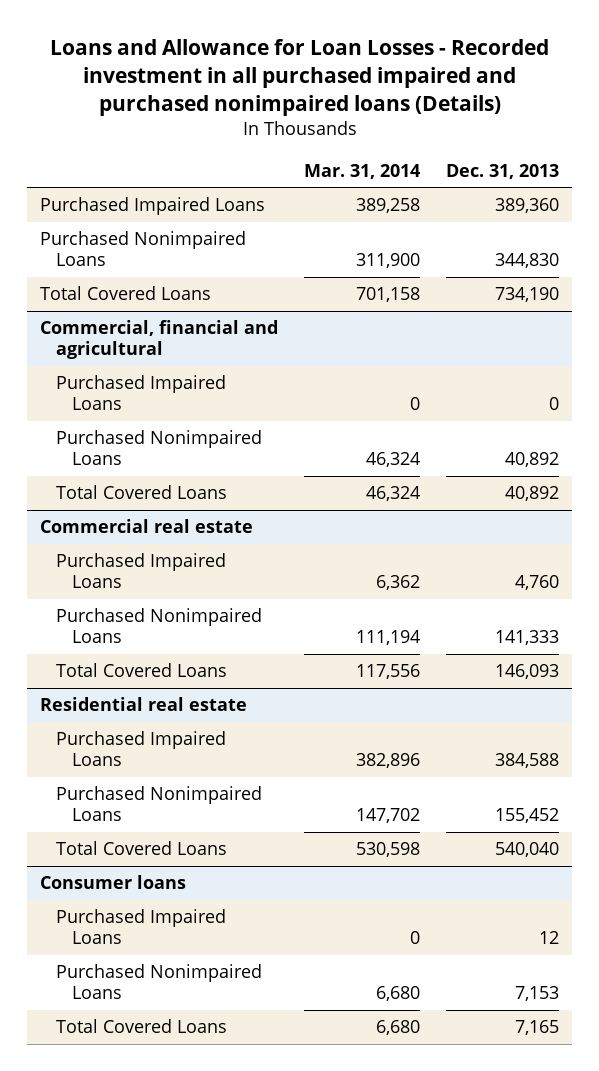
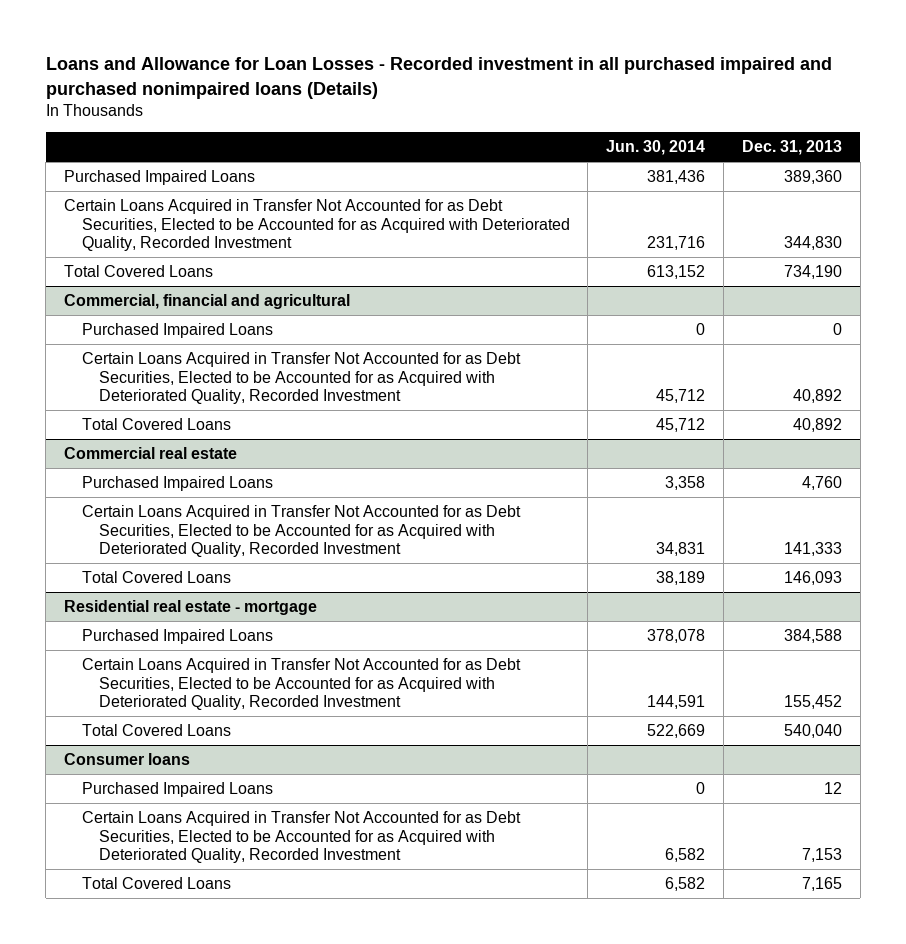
[304,163,421,179] Mar. 31, 2014 -> none
none -> [606,140,706,156] Jun. 30, 2014
[39,231,246,267] Purchased Nonimpaired Loans -> [64,199,570,251] Certain Loans Acquired in Transfer Not Accounted for as Debt Securities, Elected to be Accounted for as Acquired with Deteriorated Quality, Recorded Investment
[56,430,263,466] Purchased Nonimpaired Loans -> [81,352,521,404] Certain Loans Acquired in Transfer Not Accounted for as Debt Securities, Elected to be Accounted for as Acquired with Deteriorated Quality, Recorded Investment
[56,608,263,644] Purchased Nonimpaired Loans -> [81,505,521,557] Certain Loans Acquired in Transfer Not Accounted for as Debt Securities, Elected to be Accounted for as Acquired with Deteriorated Quality, Recorded Investment
[39,697,247,712] Residential real estate -> [64,600,318,616] Residential real estate - mortgage
[56,786,263,822] Purchased Nonimpaired Loans -> [81,658,521,710] Certain Loans Acquired in Transfer Not Accounted for as Debt Securities, Elected to be Accounted for as Acquired with Deteriorated Quality, Recorded Investment
[56,964,263,1000] Purchased Nonimpaired Loans -> [81,811,521,863] Certain Loans Acquired in Transfer Not Accounted for as Debt Securities, Elected to be Accounted for as Acquired with Deteriorated Quality, Recorded Investment

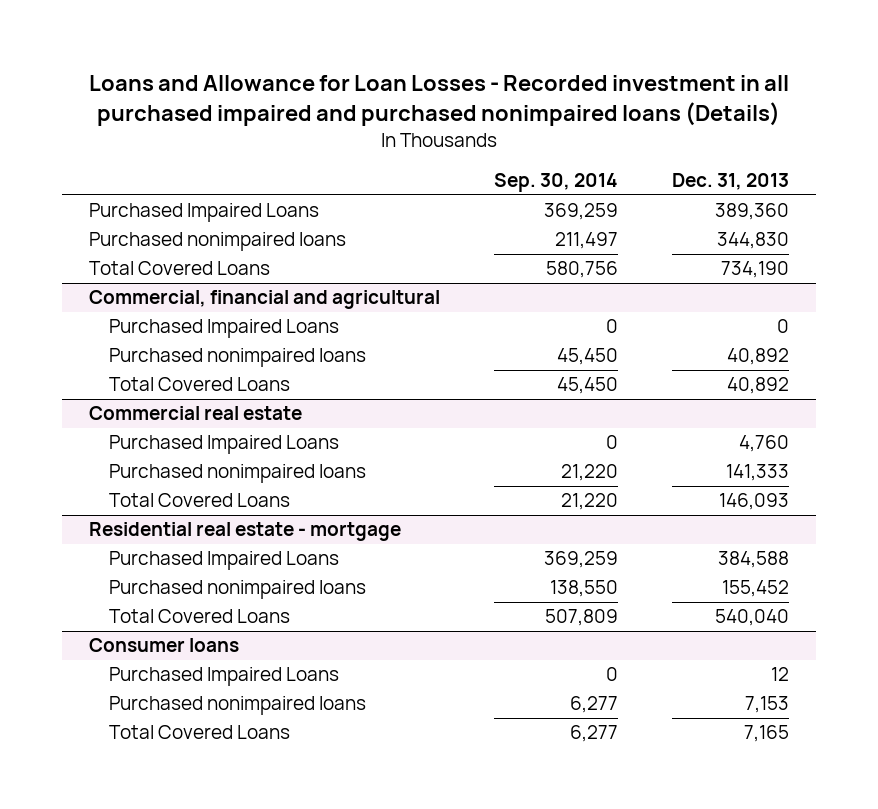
[606,140,706,156] Jun. 30, 2014 -> none
none -> [494,173,619,193] Sep. 30, 2014
[64,199,570,251] Certain Loans Acquired in Transfer Not Accounted for as Debt Securities, Elected to be Accounted for as Acquired with Deteriorated Quality, Recorded Investment -> [88,232,346,252] Purchased nonimpaired loans
[81,352,521,404] Certain Loans Acquired in Transfer Not Accounted for as Debt Securities, Elected to be Accounted for as Acquired with Deteriorated Quality, Recorded Investment -> [108,348,366,368] Purchased nonimpaired loans
[81,505,521,557] Certain Loans Acquired in Transfer Not Accounted for as Debt Securities, Elected to be Accounted for as Acquired with Deteriorated Quality, Recorded Investment -> [108,464,366,484] Purchased nonimpaired loans
[81,658,521,710] Certain Loans Acquired in Transfer Not Accounted for as Debt Securities, Elected to be Accounted for as Acquired with Deteriorated Quality, Recorded Investment -> [108,580,366,600] Purchased nonimpaired loans
[81,811,521,863] Certain Loans Acquired in Transfer Not Accounted for as Debt Securities, Elected to be Accounted for as Acquired with Deteriorated Quality, Recorded Investment -> [108,696,366,716] Purchased nonimpaired loans

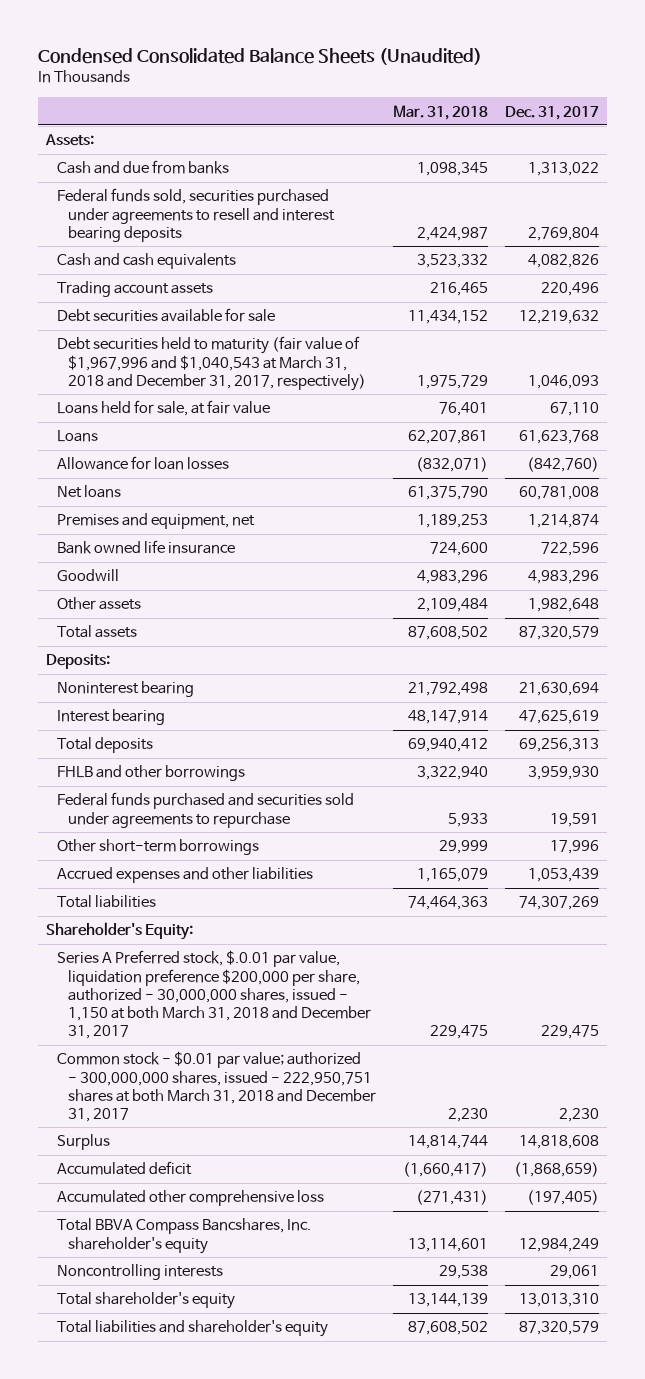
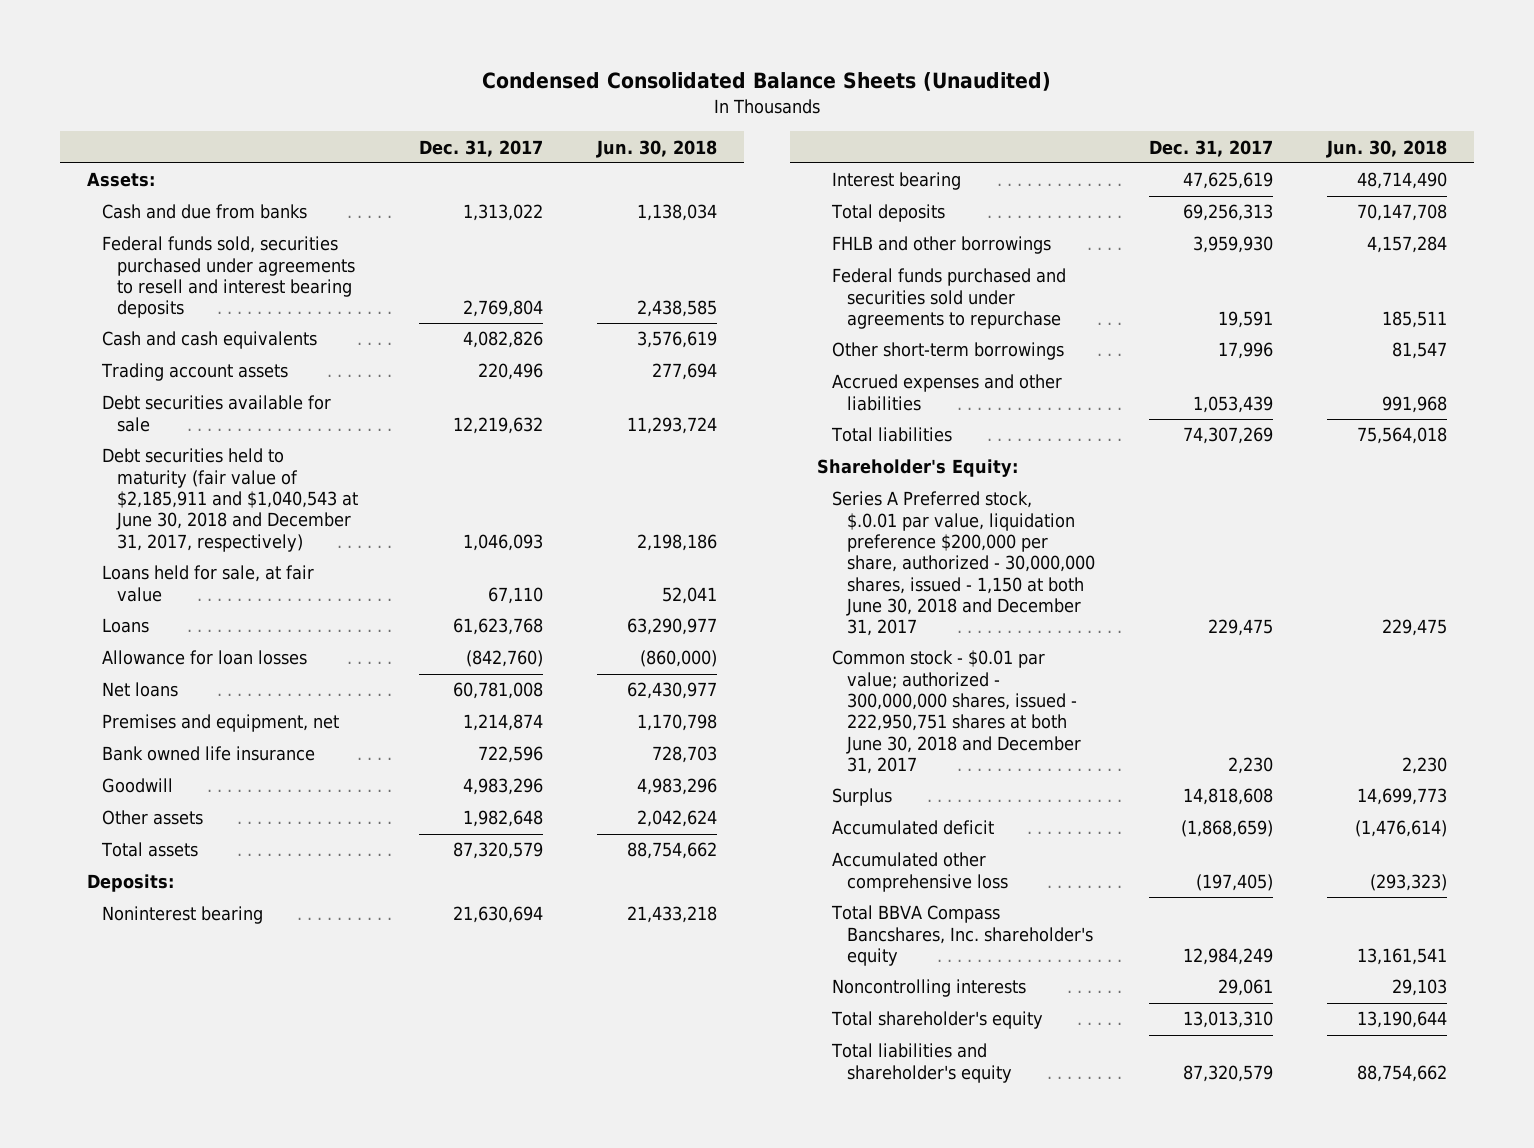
[393,104,489,120] Mar. 31, 2018 -> none
none -> [596,139,718,158] Jun. 30, 2018
[57,336,367,391] Debt securities held to maturity (fair value of $1,967,996 and $1,040,543 at March 31, 2018 and December 31, 2017, respectively) -> [101,448,358,552] Debt securities held to maturity (fair value of $2,185,911 and $1,040,543 at June 30, 2018 and December 31, 2017, respectively)
[57,950,372,1040] Series A Preferred stock, $.0.01 par value, liquidation preference $200,000 per share, authorized - 30,000,000 shares, issued - 1,150 at both March 31, 2018 and December 31, 2017 -> [831,491,1095,637] Series A Preferred stock, $.0.01 par value, liquidation preference $200,000 per share, authorized - 30,000,000 shares, issued - 1,150 at both June 30, 2018 and December 31, 2017
[57,1051,377,1123] Common stock - $0.01 par value; authorized - 300,000,000 shares, issued - 222,950,751 shares at both March 31, 2018 and December 31, 2017 -> [831,650,1081,774] Common stock - $0.01 par value; authorized - 300,000,000 shares, issued - 222,950,751 shares at both June 30, 2018 and December 31, 2017

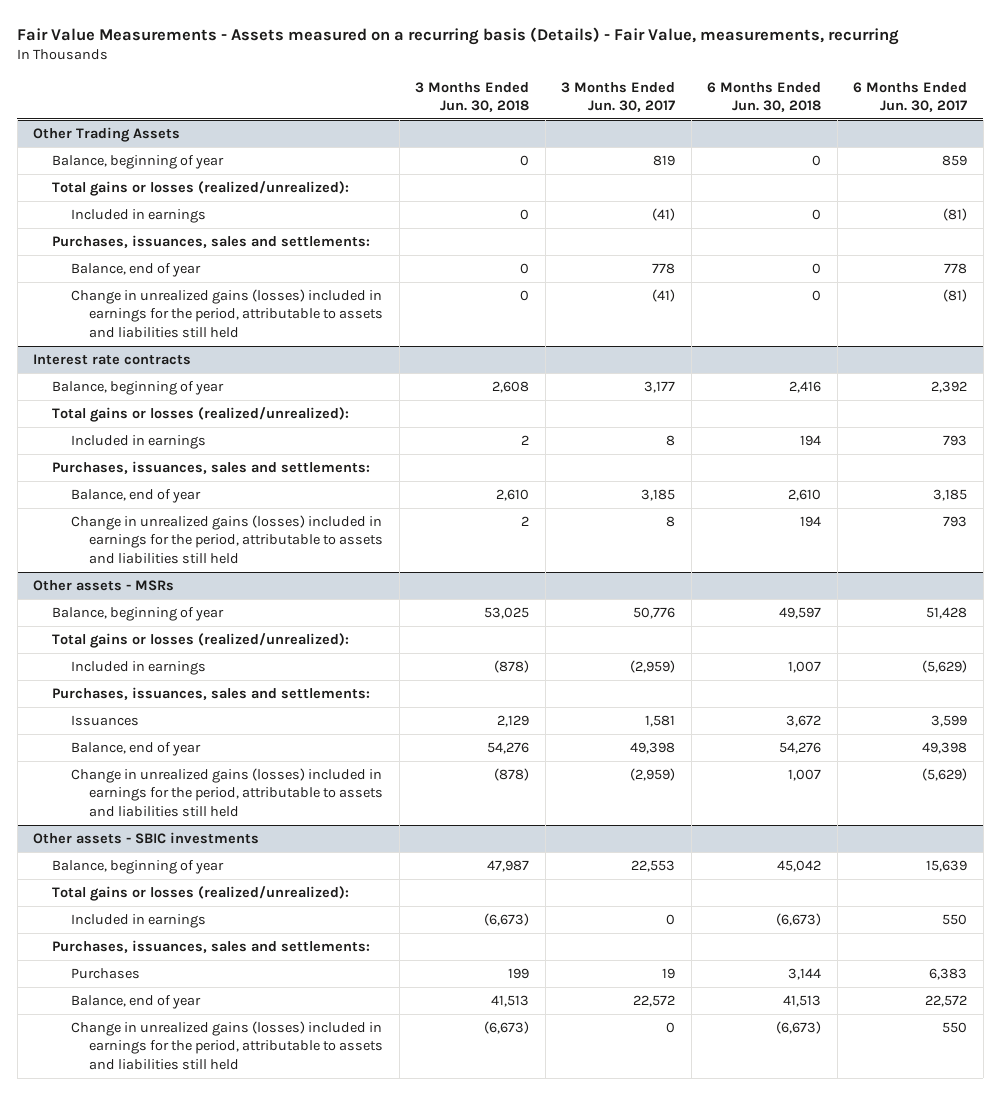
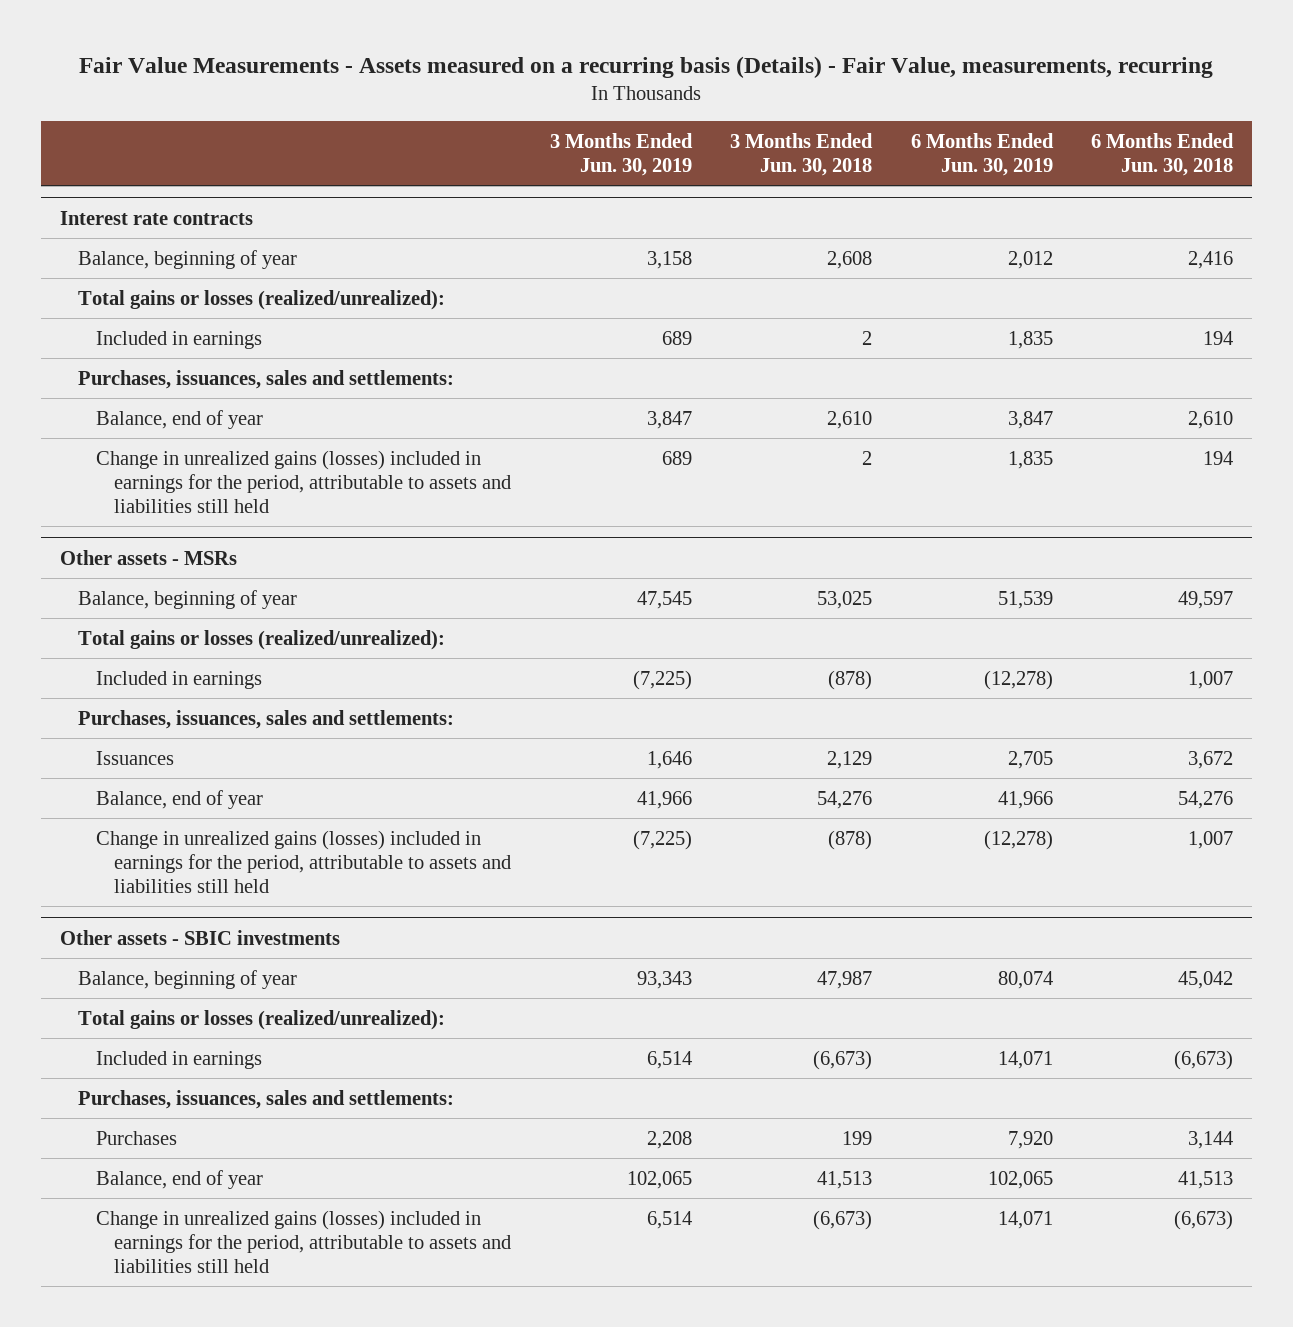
[561,81,676,113] 3 Months Ended Jun. 30, 2017 -> none
[853,81,968,113] 6 Months Ended Jun. 30, 2017 -> none
none -> [549,132,693,176] 3 Months Ended Jun. 30, 2019
none -> [910,132,1054,176] 6 Months Ended Jun. 30, 2019
[33,126,181,142] Other Trading Assets -> none
[52,154,225,169] Balance, beginning of year -> none
[52,180,350,196] Total gains or losses (realized/unrealized): -> none
[70,208,206,223] Included in earnings -> none
[52,234,371,248] Purchases, issuances, sales and settlements: -> none
[70,262,201,277] Balance, end of year -> none
[70,288,384,339] Change in unrealized gains (losses) included in earnings for the period, attributable to assets and liabilities still held -> none

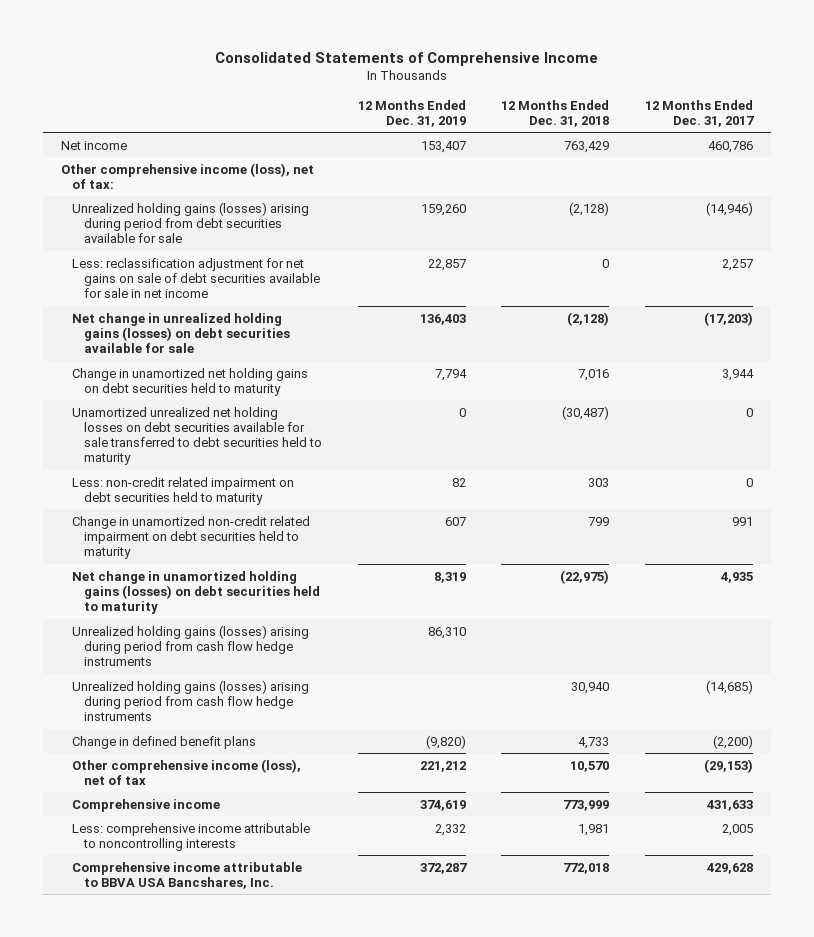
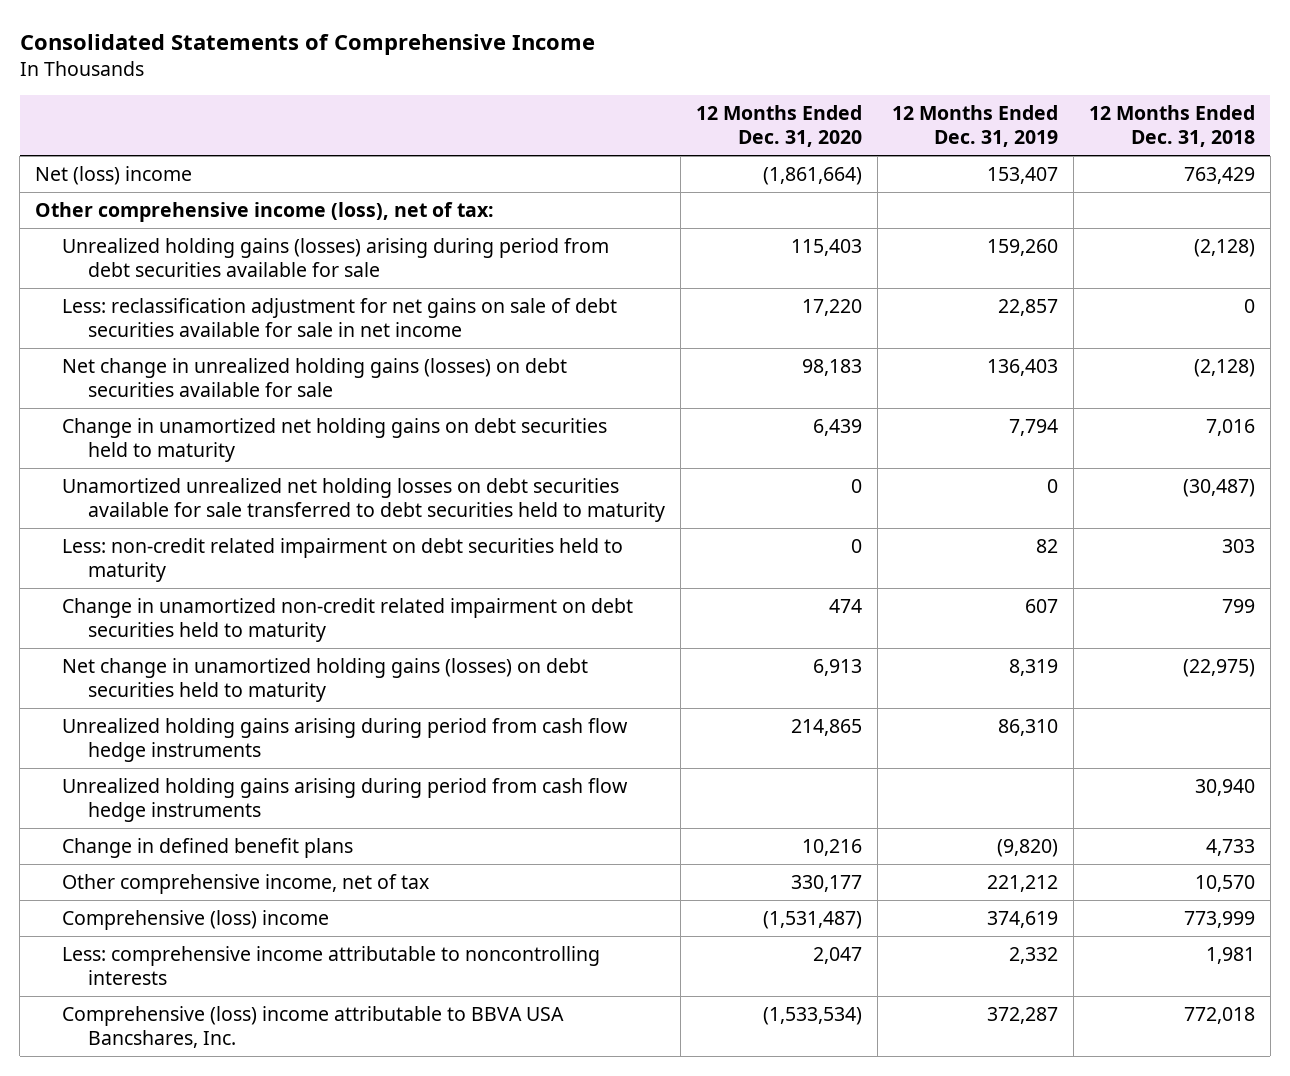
[644,99,754,127] 12 Months Ended Dec. 31, 2017 -> none
none -> [695,105,862,148] 12 Months Ended Dec. 31, 2020
[60,140,127,150] Net income -> [35,165,193,185] Net (loss) income
[72,624,310,667] Unrealized holding gains (losses) arising during period from cash flow hedge instruments -> [61,717,628,763] Unrealized holding gains arising during period from cash flow hedge instruments
[72,679,310,722] Unrealized holding gains (losses) arising during period from cash flow hedge instruments -> [61,777,628,823] Unrealized holding gains arising during period from cash flow hedge instruments
[72,758,302,785] Other comprehensive income (loss), net of tax -> [61,873,429,894] Other comprehensive income, net of tax
[72,798,221,812] Comprehensive income -> [61,909,329,930] Comprehensive (loss) income
[72,861,303,889] Comprehensive income attributable to BBVA USA Bancshares, Inc. -> [61,1005,564,1049] Comprehensive (loss) income attributable to BBVA USA Bancshares, Inc.

